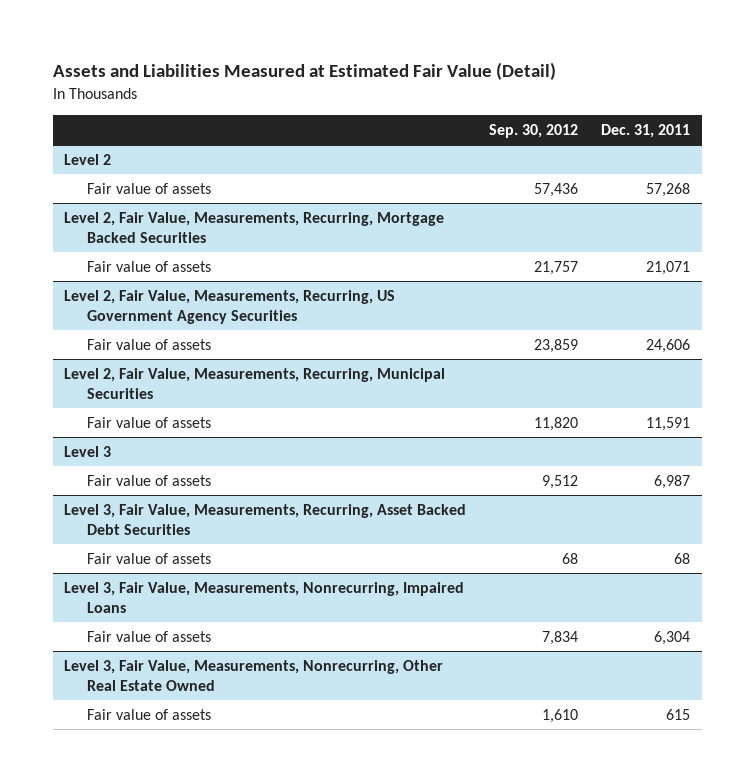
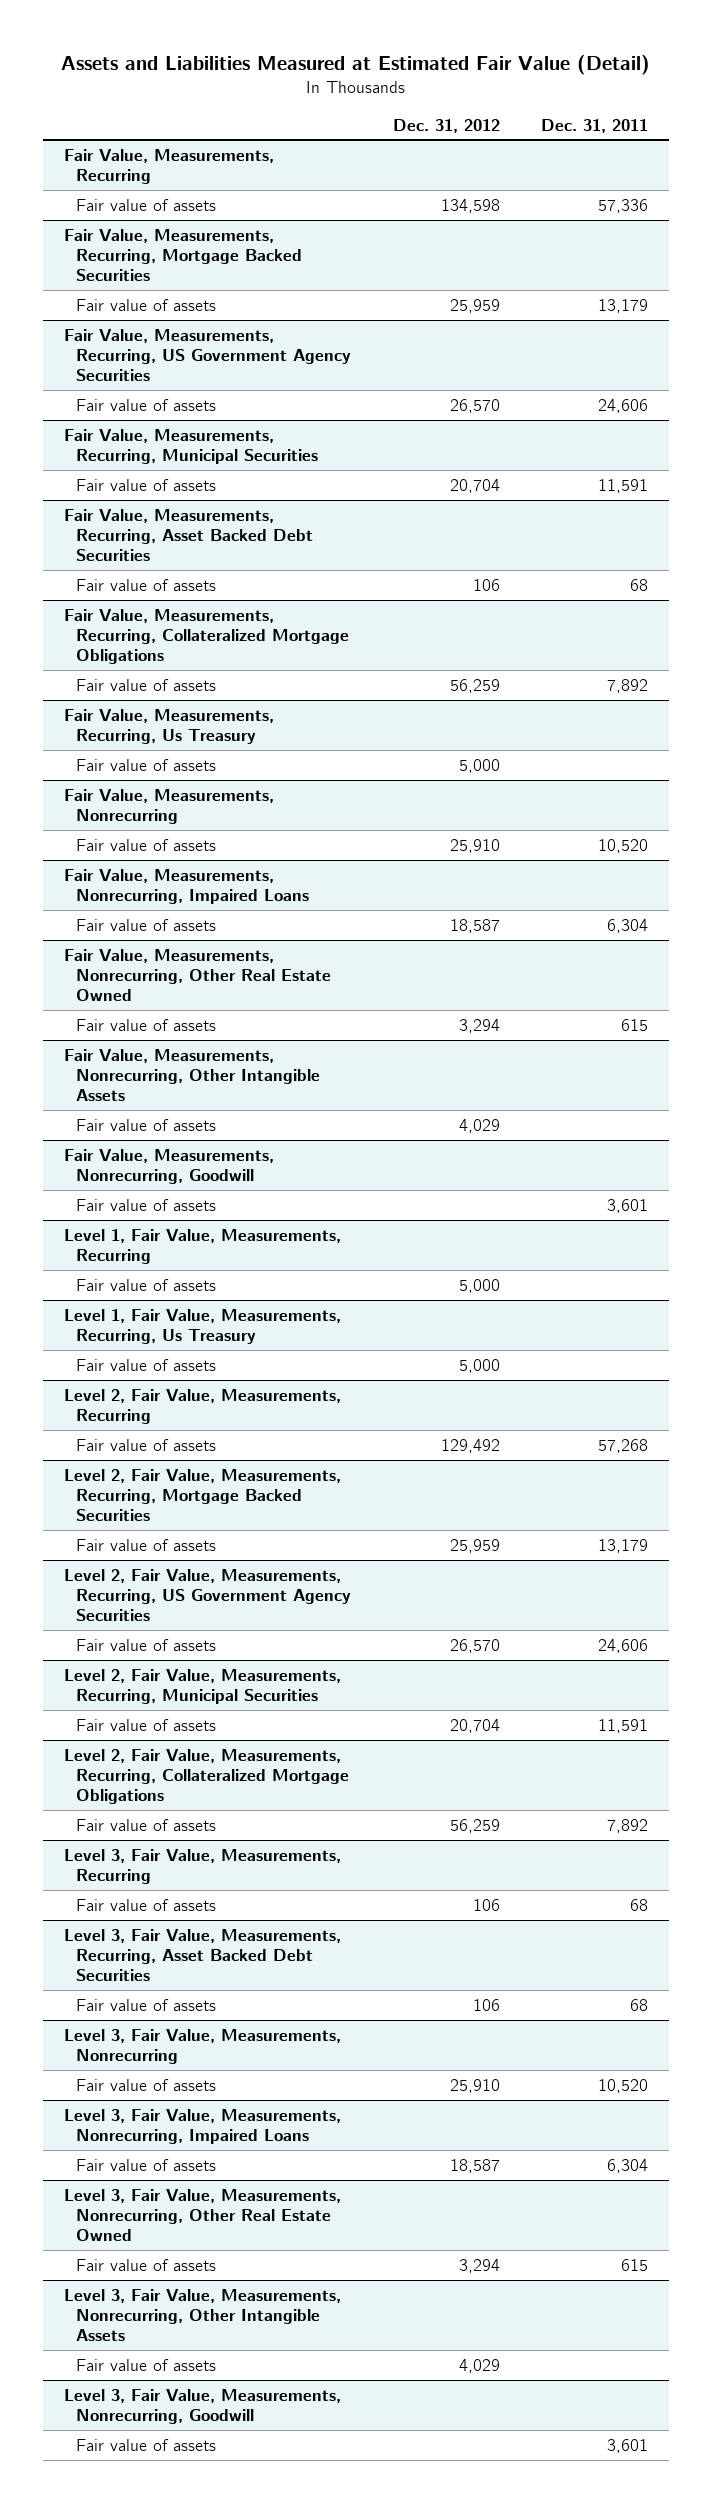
[489,123,579,138] Sep. 30, 2012 -> none
none -> [392,118,500,133] Dec. 31, 2012
[64,153,112,165] Level 2 -> none
none -> [63,148,274,185] Fair Value, Measurements, Recurring
none -> [76,198,217,211] Fair value of assets
none -> [63,228,303,282] Fair Value, Measurements, Recurring, Mortgage Backed Securities
none -> [76,298,217,311] Fair value of assets
none -> [63,328,352,382] Fair Value, Measurements, Recurring, US Government Agency Securities
none -> [76,398,217,411] Fair value of assets
none -> [63,428,319,465] Fair Value, Measurements, Recurring, Municipal Securities
none -> [76,478,217,491] Fair value of assets
none -> [63,508,314,562] Fair Value, Measurements, Recurring, Asset Backed Debt Securities
none -> [76,578,217,591] Fair value of assets
none -> [63,608,350,665] Fair Value, Measurements, Recurring, Collateralized Mortgage Obligations
none -> [76,678,217,691] Fair value of assets
none -> [63,708,274,745] Fair Value, Measurements, Recurring, Us Treasury
none -> [76,758,217,771] Fair value of assets
none -> [63,788,274,825] Fair Value, Measurements, Nonrecurring
none -> [76,838,217,851] Fair value of assets
none -> [63,868,310,905] Fair Value, Measurements, Nonrecurring, Impaired Loans
none -> [76,918,217,931] Fair value of assets
none -> [63,948,332,1002] Fair Value, Measurements, Nonrecurring, Other Real Estate Owned
none -> [76,1018,217,1031] Fair value of assets
none -> [63,1048,321,1102] Fair Value, Measurements, Nonrecurring, Other Intangible Assets
none -> [76,1118,217,1131] Fair value of assets
none -> [63,1148,274,1185] Fair Value, Measurements, Nonrecurring, Goodwill
none -> [76,1198,217,1211] Fair value of assets
none -> [63,1228,341,1265] Level 1, Fair Value, Measurements, Recurring
none -> [76,1278,217,1291] Fair value of assets
none -> [63,1308,341,1345] Level 1, Fair Value, Measurements, Recurring, Us Treasury
none -> [76,1358,217,1371] Fair value of assets
none -> [63,1388,341,1425] Level 2, Fair Value, Measurements, Recurring
[646,260,691,275] 21,071 -> [598,1538,649,1553] 13,179
[64,445,112,457] Level 3 -> none
none -> [63,1748,350,1805] Level 2, Fair Value, Measurements, Recurring, Collateralized Mortgage Obligations
[654,474,691,489] 6,987 -> [607,1818,649,1833] 7,892
none -> [63,1848,341,1885] Level 3, Fair Value, Measurements, Recurring
none -> [76,1898,217,1911] Fair value of assets
none -> [63,2028,341,2065] Level 3, Fair Value, Measurements, Nonrecurring
none -> [76,2078,217,2091] Fair value of assets
none -> [63,2288,341,2342] Level 3, Fair Value, Measurements, Nonrecurring, Other Intangible Assets
none -> [76,2358,217,2371] Fair value of assets
none -> [63,2388,341,2425] Level 3, Fair Value, Measurements, Nonrecurring, Goodwill
none -> [76,2438,217,2451] Fair value of assets

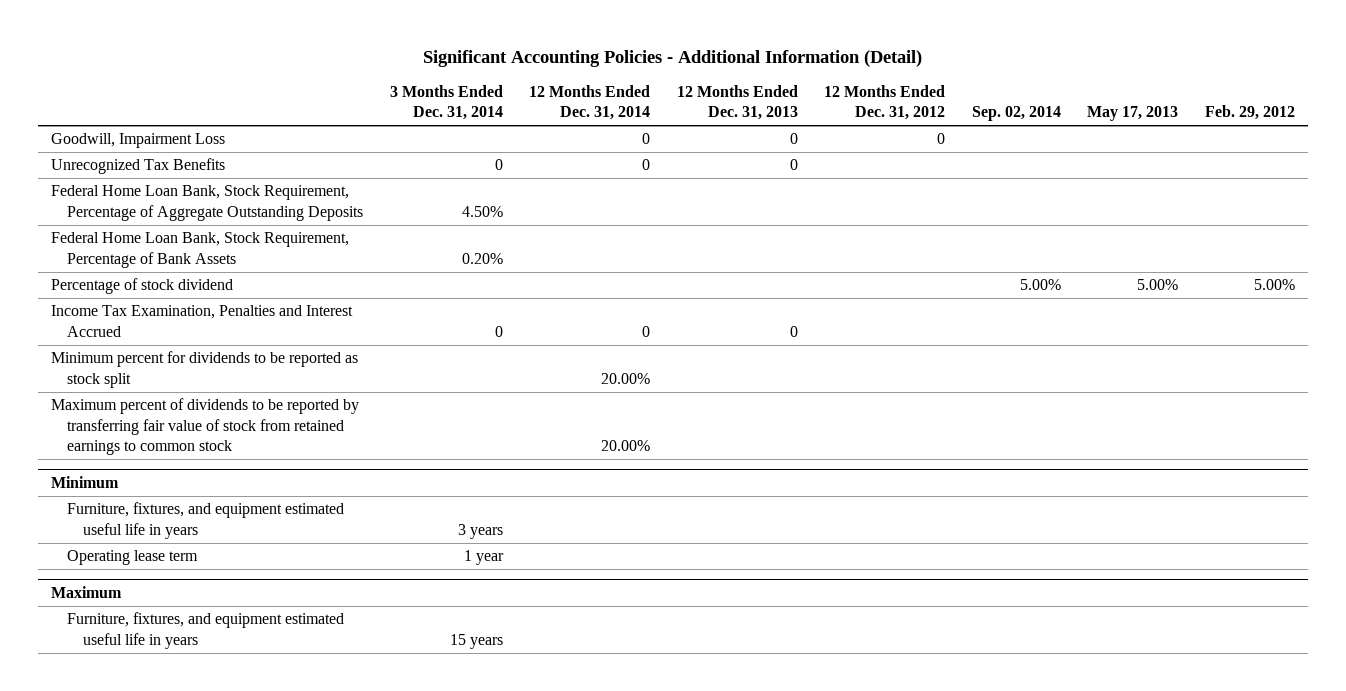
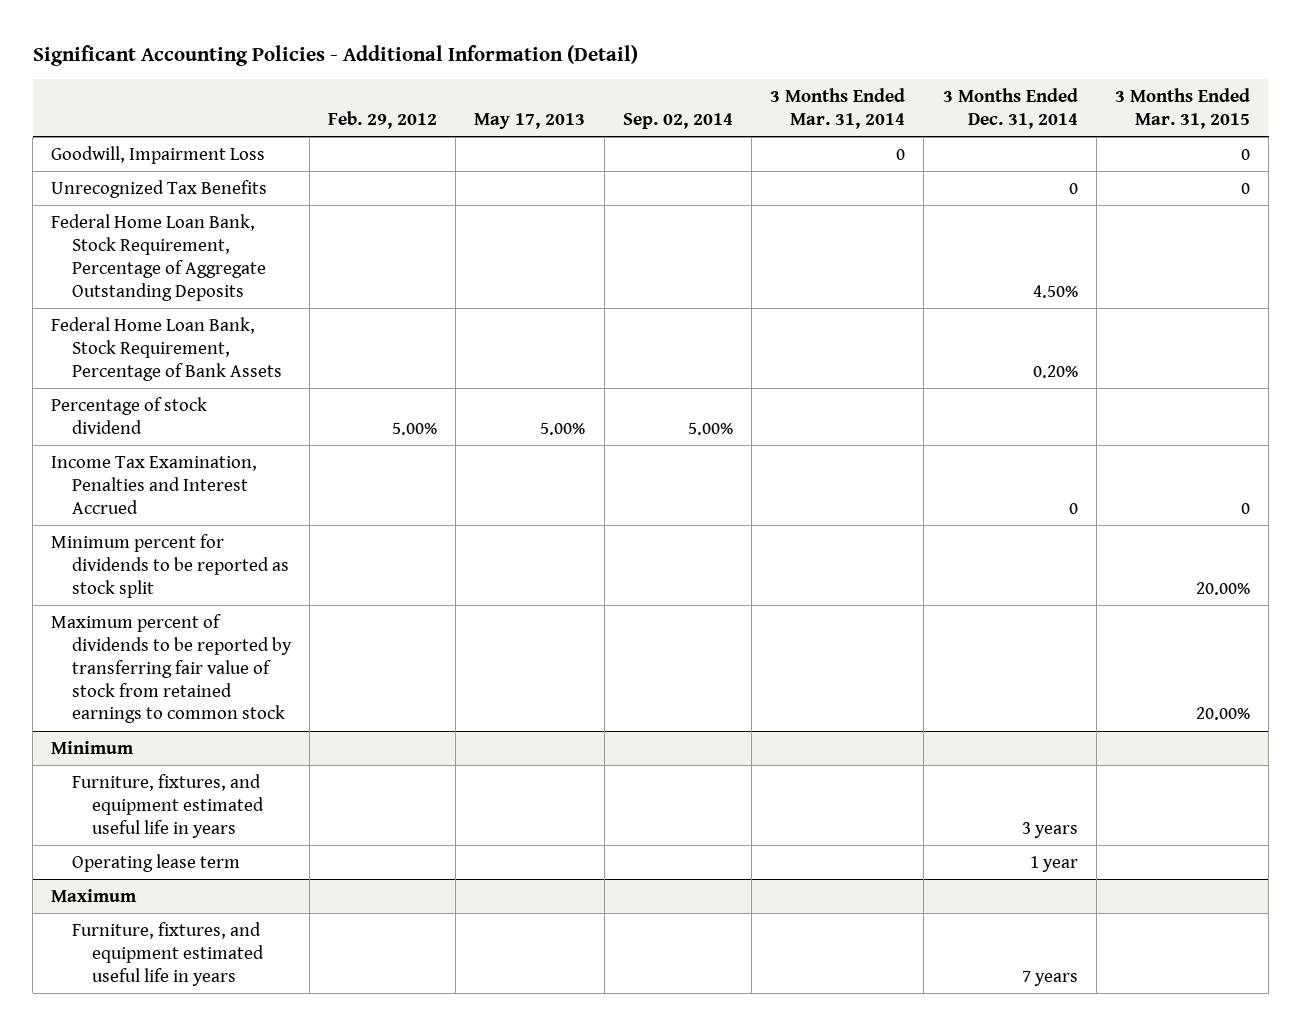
[529,84,651,121] 12 Months Ended Dec. 31, 2014 -> none
[676,84,798,121] 12 Months Ended Dec. 31, 2013 -> none
[824,84,946,121] 12 Months Ended Dec. 31, 2012 -> none
none -> [770,87,906,129] 3 Months Ended Mar. 31, 2014
none -> [1114,87,1250,129] 3 Months Ended Mar. 31, 2015
[449,633,503,649] 15 years -> [1021,970,1078,986] 7 years

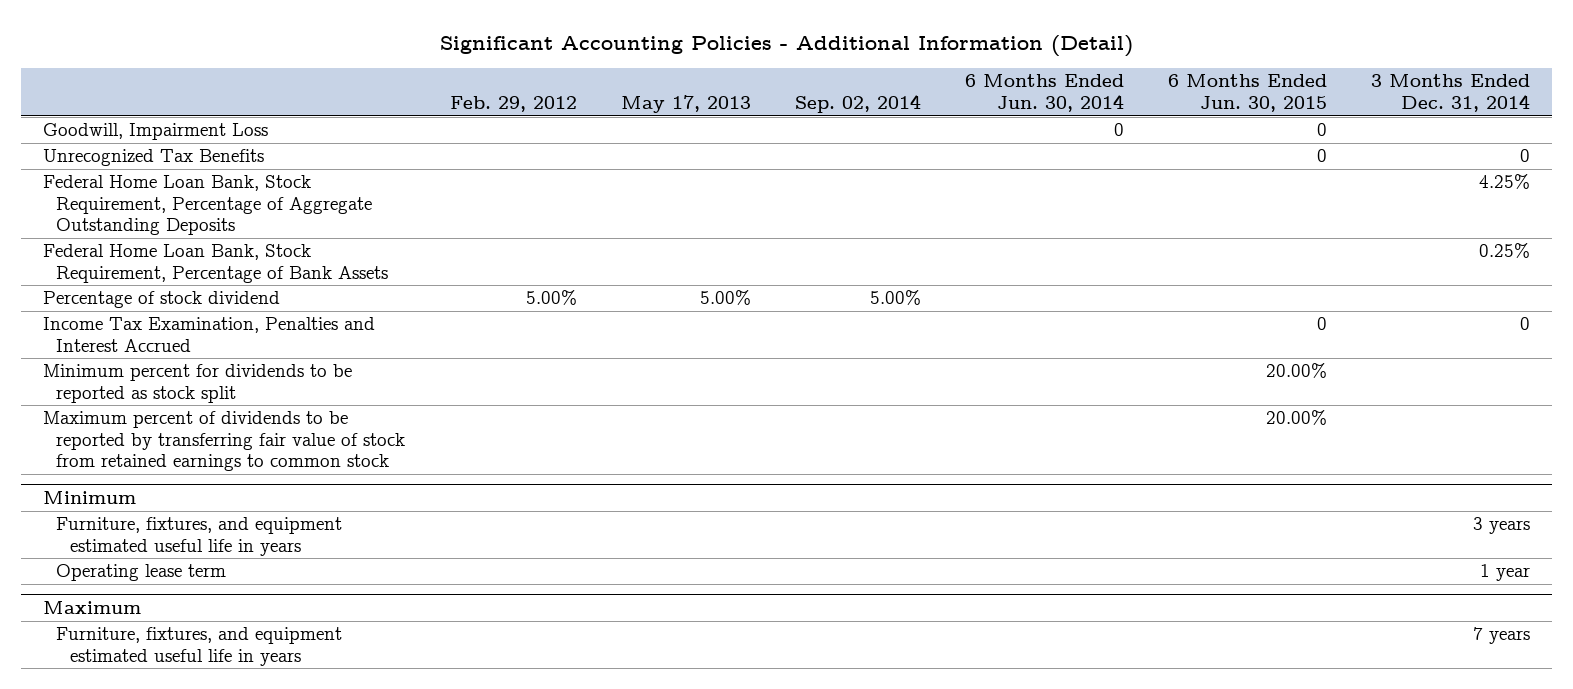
[770,87,906,129] 3 Months Ended Mar. 31, 2014 -> none
[1114,87,1250,129] 3 Months Ended Mar. 31, 2015 -> none
none -> [964,74,1124,112] 6 Months Ended Jun. 30, 2014
none -> [1168,74,1328,112] 6 Months Ended Jun. 30, 2015
[1032,284,1078,298] 4.50% -> [1479,174,1531,190] 4.25%
[1032,364,1078,378] 0.20% -> [1479,243,1531,259] 0.25%

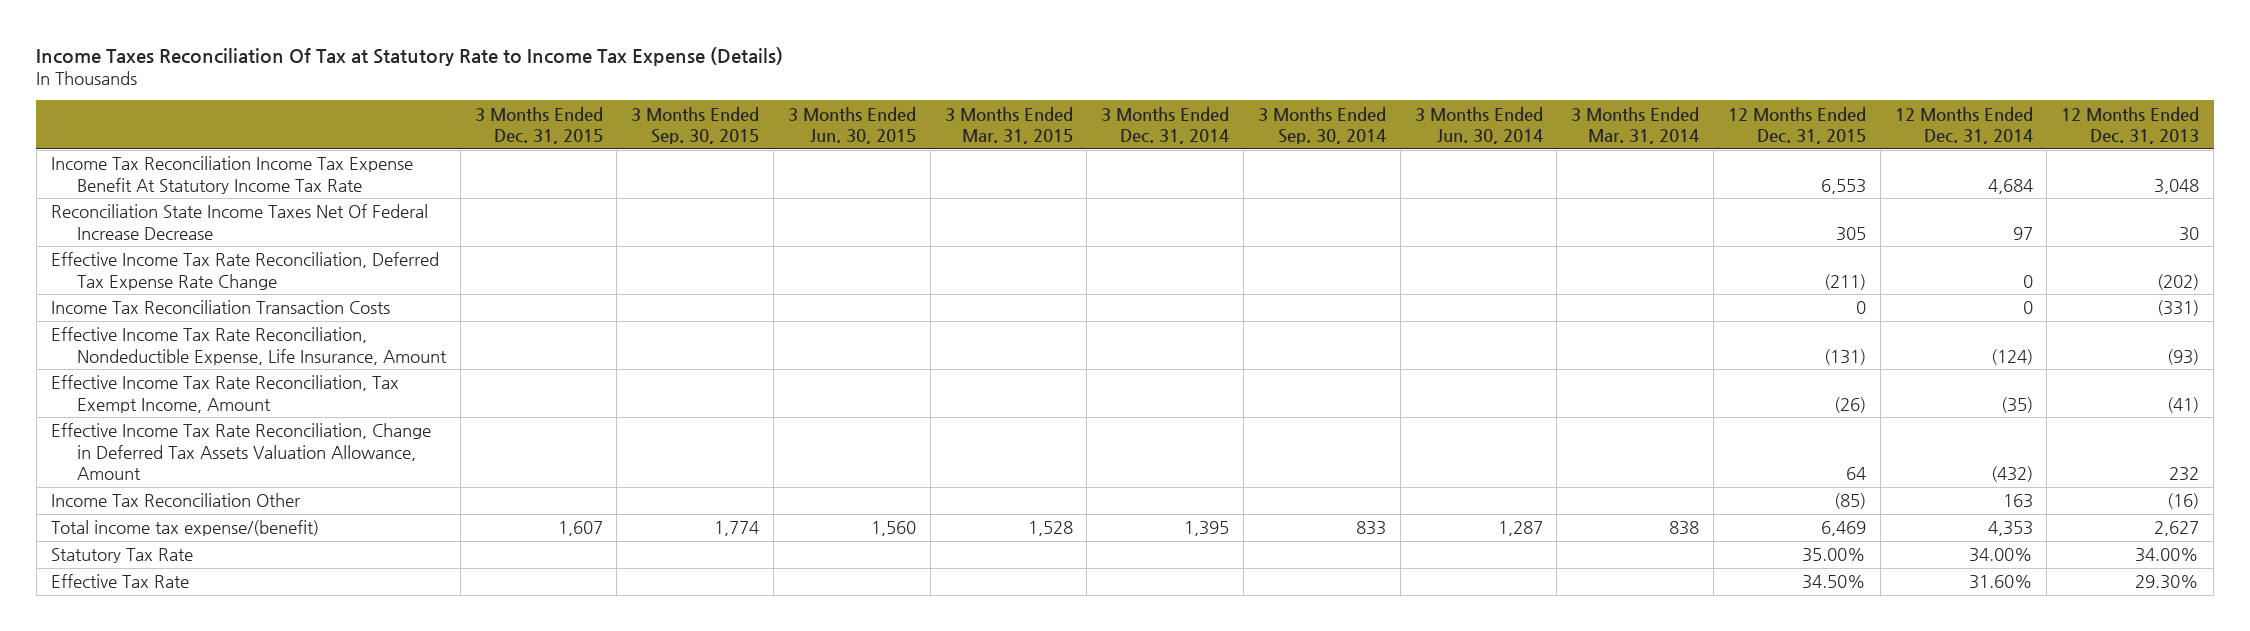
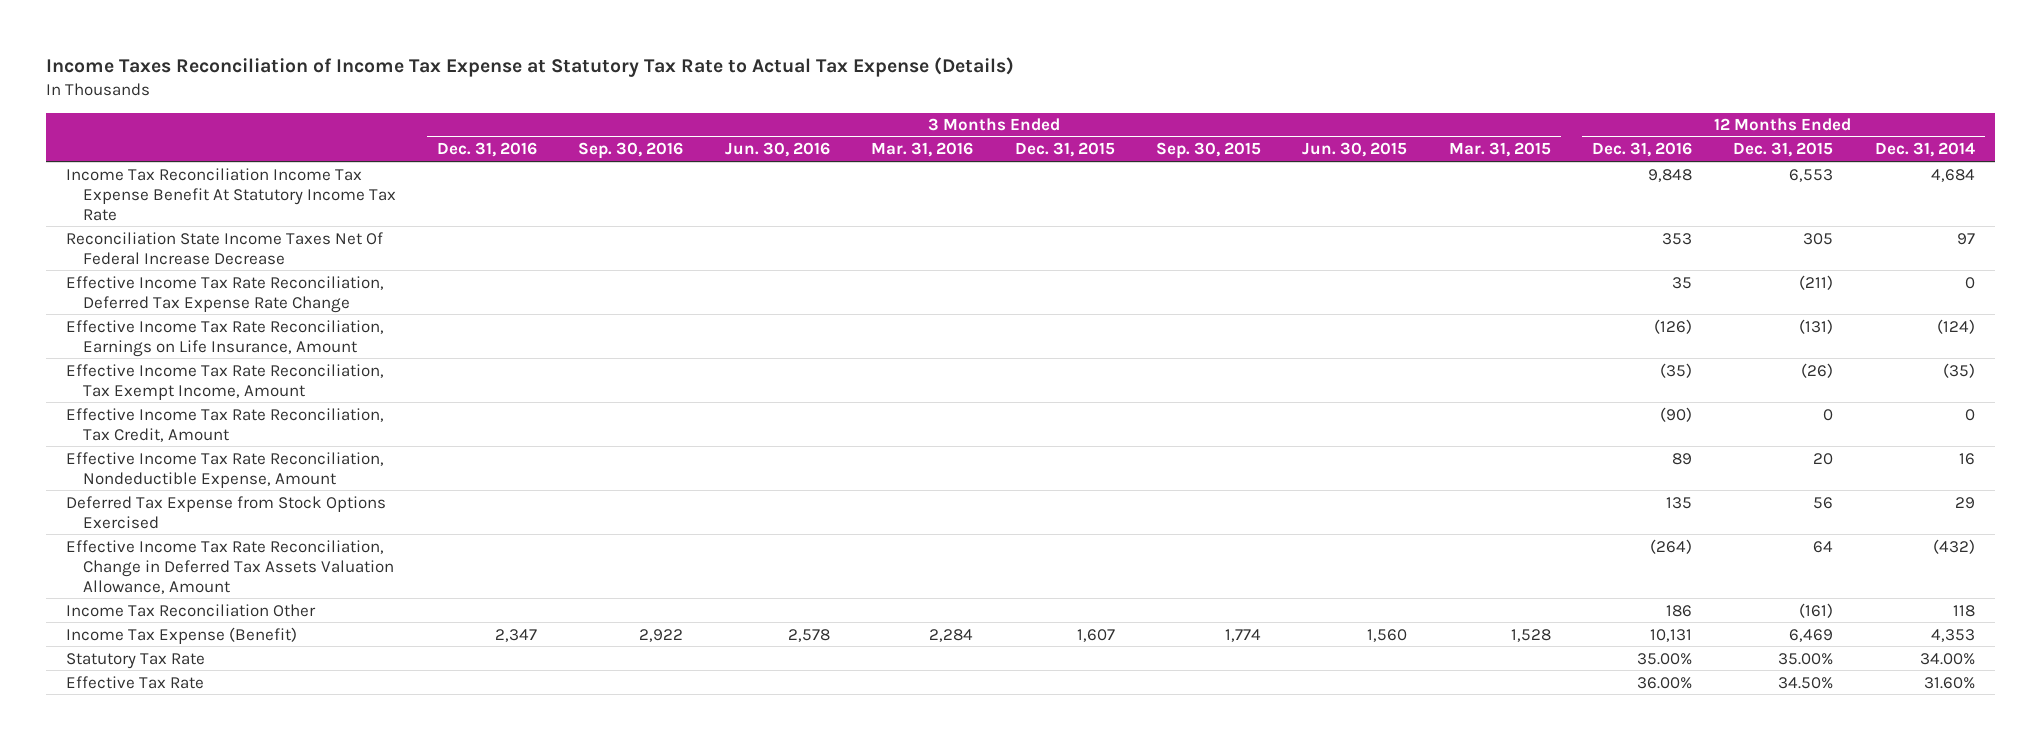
[36,46,784,66] Income Taxes Reconciliation Of Tax at Statutory Rate to Income Tax Expense (Details) -> [45,57,1014,78] Income Taxes Reconciliation of Income Tax Expense at Statutory Tax Rate to Actual Tax Expense (Details)
[1101,106,1230,145] 3 Months Ended Dec. 31, 2014 -> none
[1257,106,1386,145] 3 Months Ended Sep. 30, 2014 -> none
[1414,106,1543,145] 3 Months Ended Jun. 30, 2014 -> none
[1571,106,1700,145] 3 Months Ended Mar. 31, 2014 -> none
[2061,106,2200,145] 12 Months Ended Dec. 31, 2013 -> none
none -> [437,142,538,158] Dec. 31, 2016
none -> [578,142,684,160] Sep. 30, 2016
none -> [724,142,830,158] Jun. 30, 2016
none -> [871,142,974,158] Mar. 31, 2016
none -> [1592,142,1693,158] Dec. 31, 2016
[50,300,390,315] Income Tax Reconciliation Transaction Costs -> none
[50,327,447,365] Effective Income Tax Rate Reconciliation, Nondeductible Expense, Life Insurance, Amount -> [66,319,385,357] Effective Income Tax Rate Reconciliation, Earnings on Life Insurance, Amount
none -> [66,407,385,442] Effective Income Tax Rate Reconciliation, Tax Credit, Amount
none -> [66,451,385,488] Effective Income Tax Rate Reconciliation, Nondeductible Expense, Amount
none -> [66,495,387,529] Deferred Tax Expense from Stock Options Exercised
[1833,493,1866,510] (85) -> [1799,602,1834,618] (161)
[2002,494,2033,509] 163 -> [1952,604,1975,617] 118
[50,520,319,537] Total income tax expense/(benefit) -> [66,626,298,644] Income Tax Expense (Benefit)

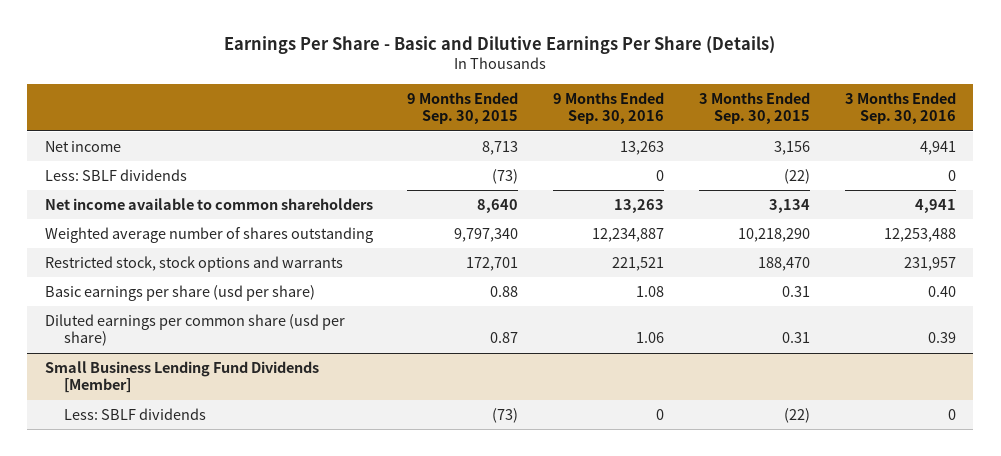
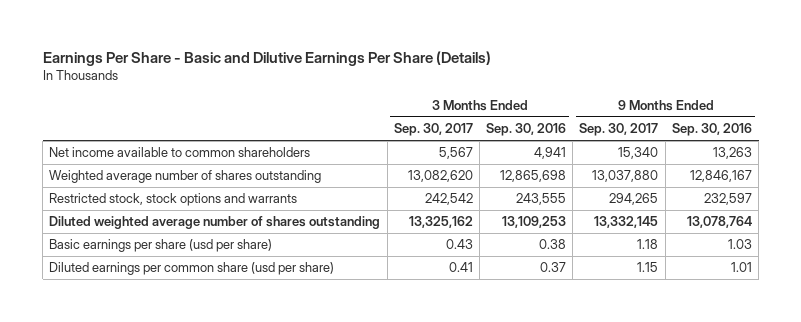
[407,91,519,125] 9 Months Ended Sep. 30, 2015 -> none
[699,91,811,125] 3 Months Ended Sep. 30, 2015 -> none
none -> [393,123,473,137] Sep. 30, 2017
none -> [579,123,659,137] Sep. 30, 2017
[44,140,121,152] Net income -> none
[44,168,187,181] Less: SBLF dividends -> none
[44,360,319,394] Small Business Lending Fund Dividends [Member] -> none
[63,407,206,420] Less: SBLF dividends -> none
[592,227,665,242] 12,234,887 -> [689,170,752,183] 12,846,167
[883,227,956,242] 12,253,488 -> [500,170,567,183] 12,865,698
[612,256,665,271] 221,521 -> [703,193,752,206] 232,597
[903,256,956,271] 231,957 -> [516,193,567,206] 243,555
none -> [49,216,381,230] Diluted weighted average number of shares outstanding
[636,285,665,297] 1.08 -> [727,239,752,250] 1.03
[927,285,956,297] 0.40 -> [539,239,567,250] 0.38
[636,332,665,344] 1.06 -> [730,262,752,273] 1.01
[927,332,956,344] 0.39 -> [540,262,567,273] 0.37

